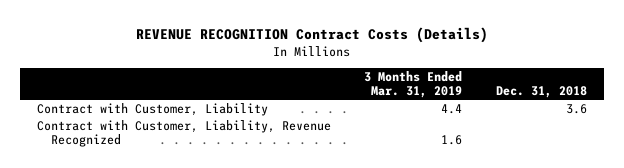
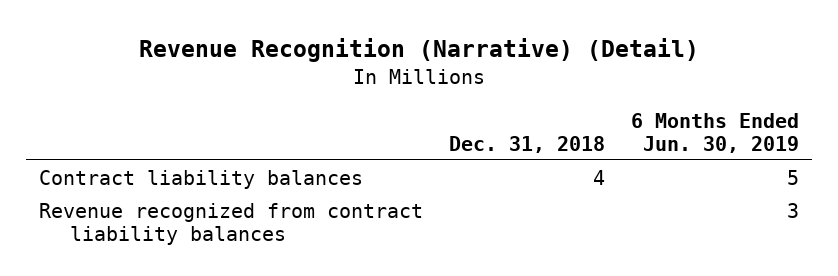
[135,27,488,44] REVENUE RECOGNITION Contract Costs (Details) -> [139,38,700,63] Revenue Recognition (Narrative) (Detail)
[364,70,463,98] 3 Months Ended Mar. 31, 2019 -> none
none -> [631,112,800,153] 6 Months Ended Jun. 30, 2019
[36,102,268,116] Contract with Customer, Liability -> [39,169,364,189] Contract liability balances
[565,103,587,114] 3.6 -> [593,169,606,185] 4
[36,119,331,148] Contract with Customer, Liability, Revenue Recognized -> [39,202,424,245] Revenue recognized from contract liability balances

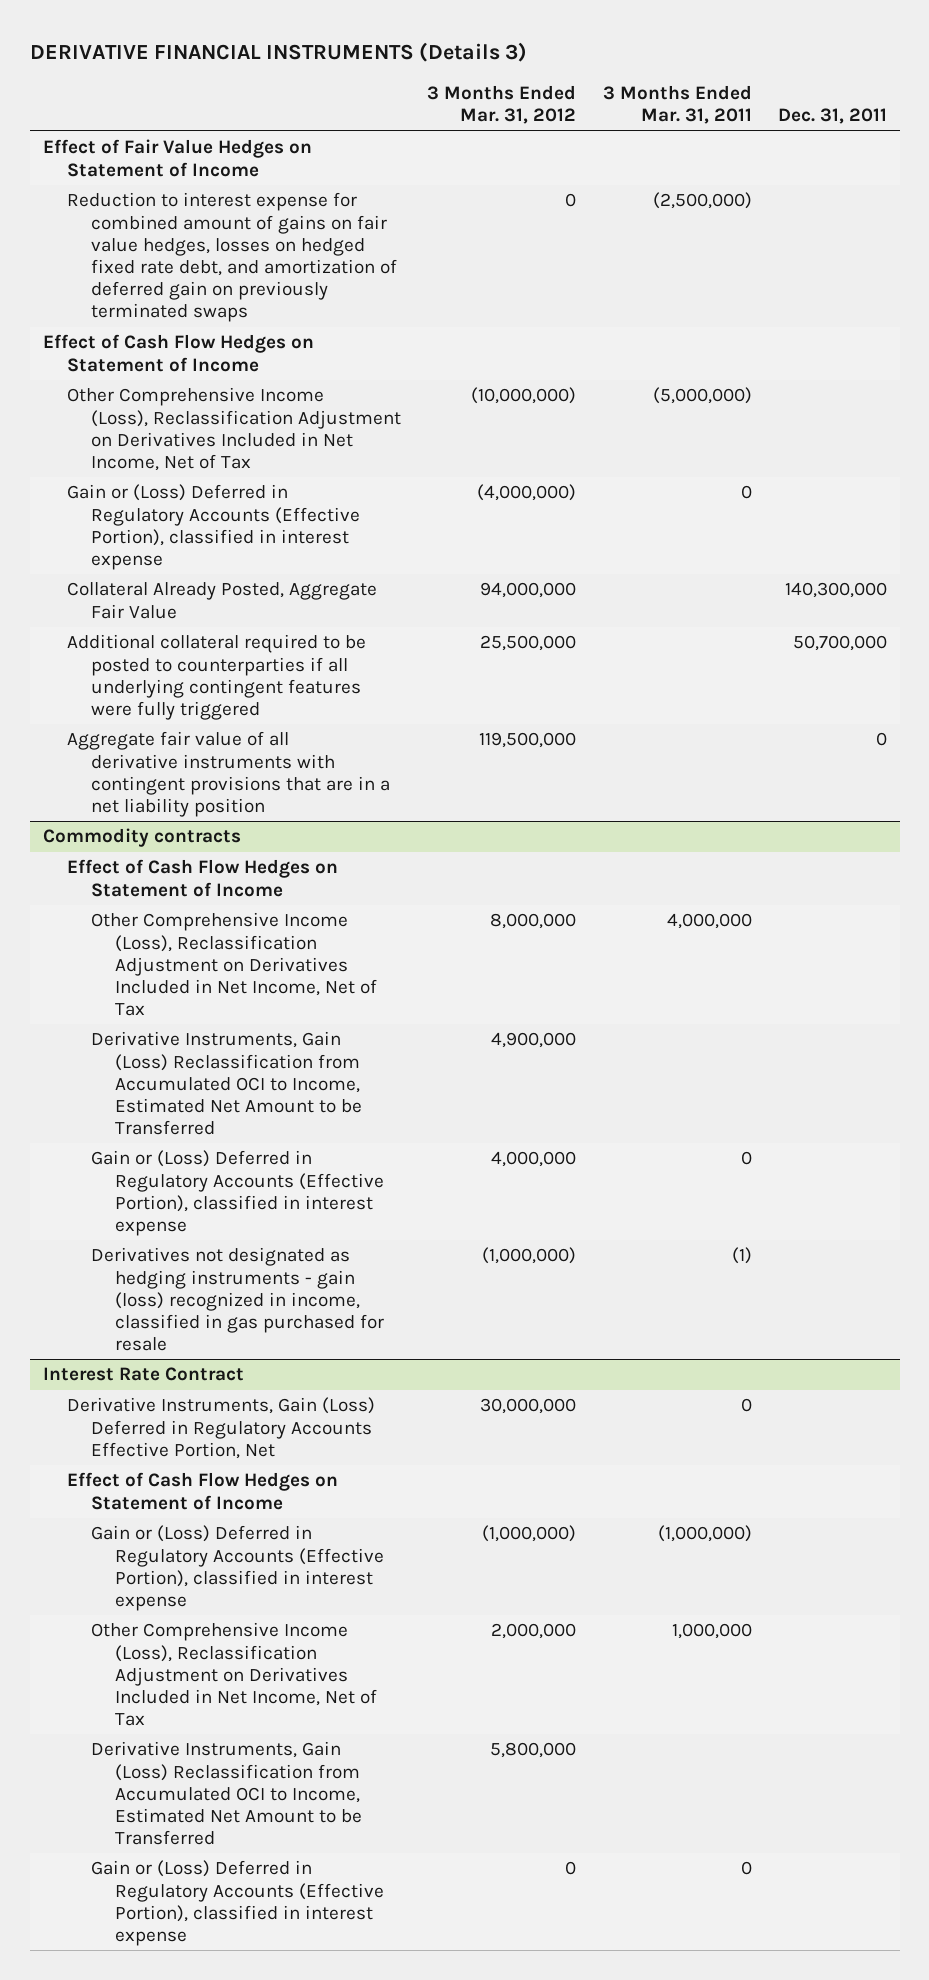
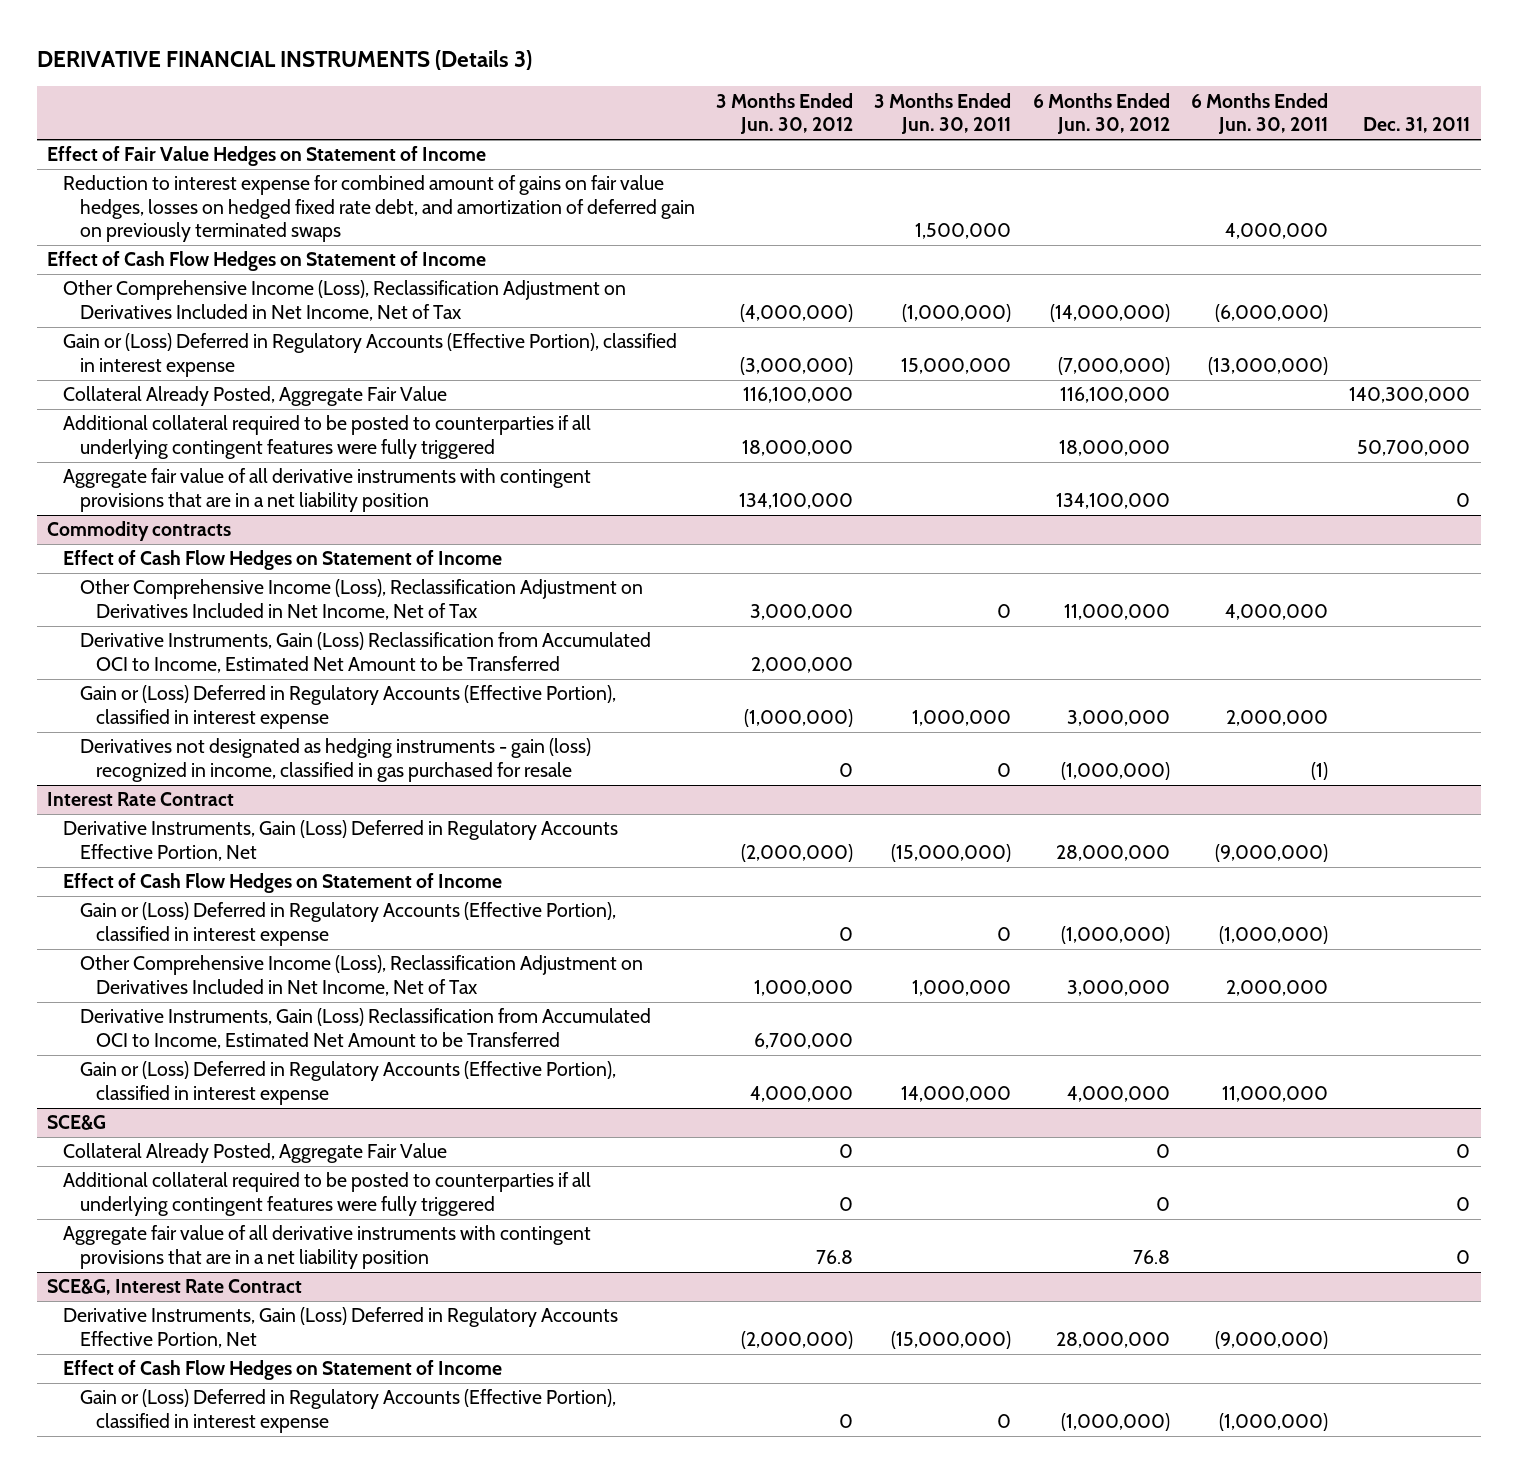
[427,85,577,125] 3 Months Ended Mar. 31, 2012 -> none
[602,85,752,125] 3 Months Ended Mar. 31, 2011 -> none
none -> [715,92,853,135] 3 Months Ended Jun. 30, 2012
none -> [874,92,1012,135] 3 Months Ended Jun. 30, 2011
none -> [1032,92,1170,135] 6 Months Ended Jun. 30, 2012
none -> [1190,92,1328,135] 6 Months Ended Jun. 30, 2011
none -> [47,1115,107,1131] SCE&G
none -> [63,1143,448,1164] Collateral Already Posted, Aggregate Fair Value
none -> [63,1172,592,1216] Additional collateral required to be posted to counterparties if all underlying contingent features were fully triggered
none -> [63,1225,592,1269] Aggregate fair value of all derivative instruments with contingent provisions that are in a net liability position
none -> [47,1279,303,1296] SCE&G, Interest Rate Contract
none -> [63,1307,619,1348] Derivative Instruments, Gain (Loss) Deferred in Regulatory Accounts Effective Portion, Net
none -> [63,1360,503,1381] Effect of Cash Flow Hedges on Statement of Income
none -> [79,1389,616,1433] Gain or (Loss) Deferred in Regulatory Accounts (Effective Portion), classified in interest expense

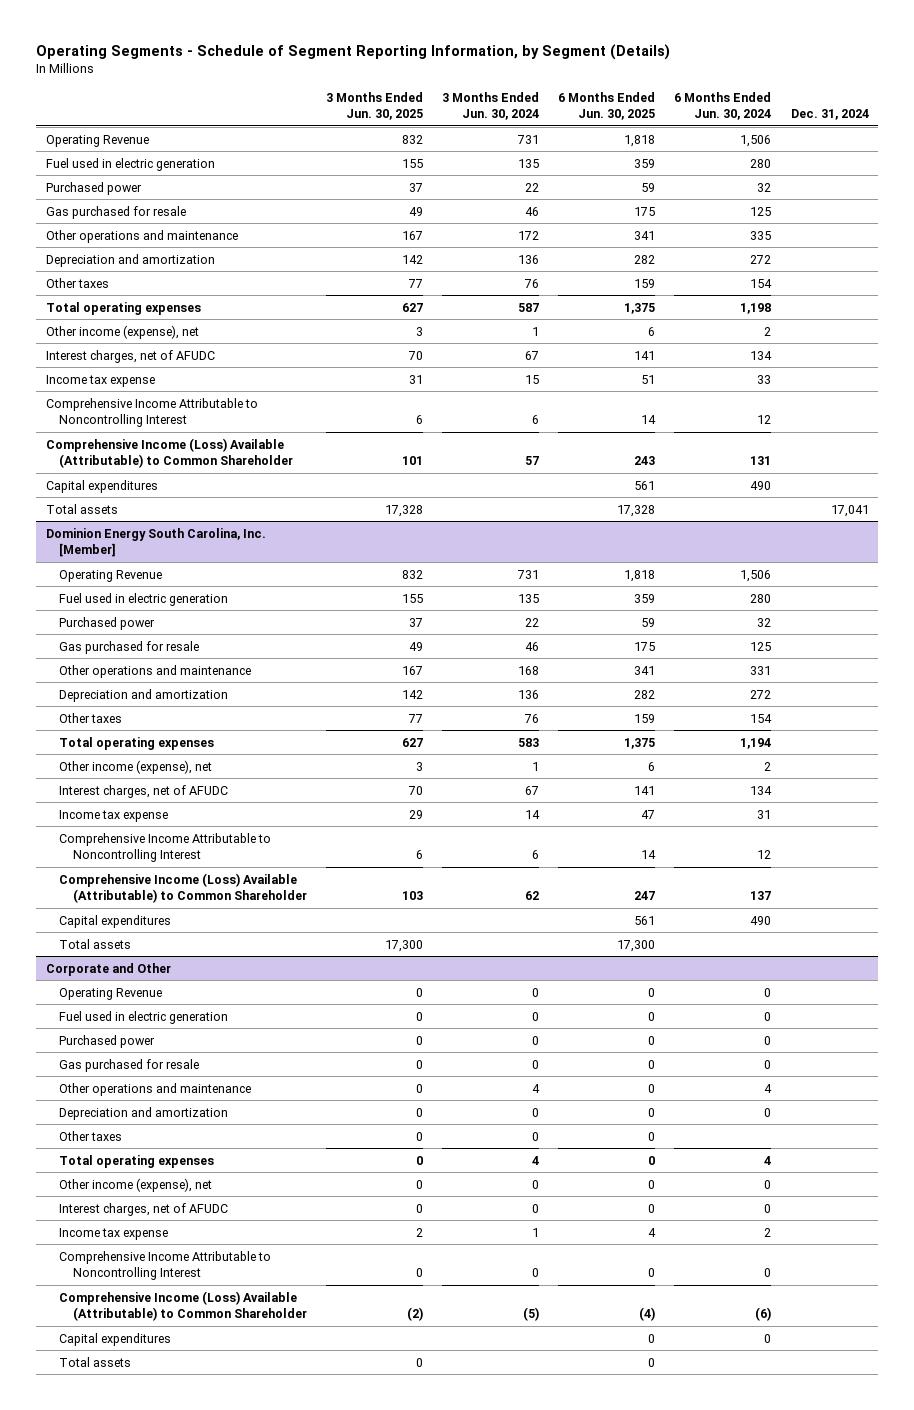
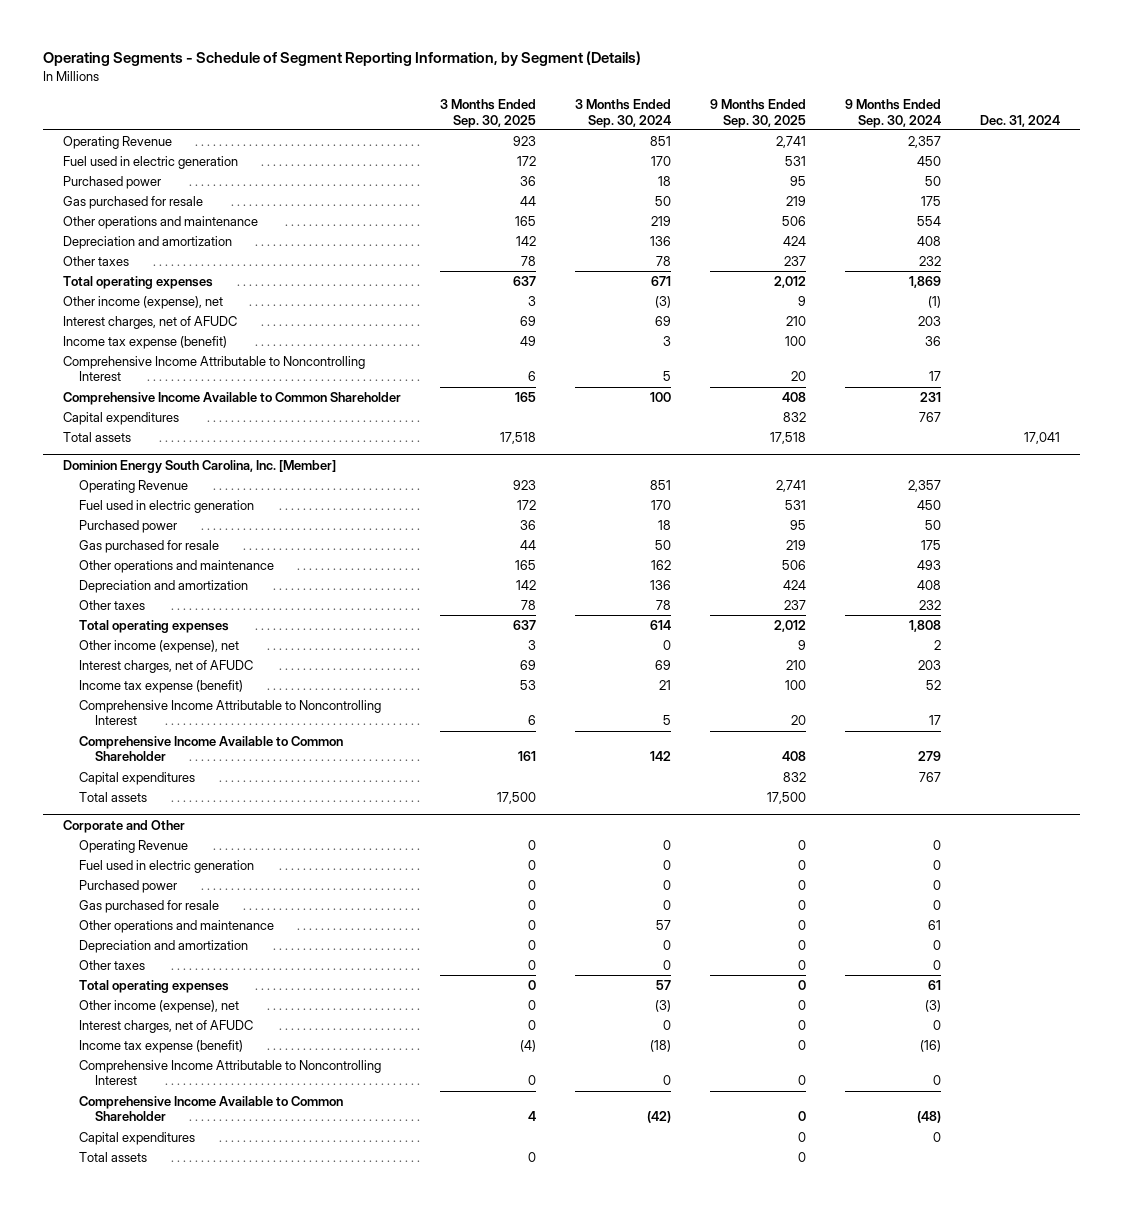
[325,91,423,121] 3 Months Ended Jun. 30, 2025 -> none
[442,91,540,121] 3 Months Ended Jun. 30, 2024 -> none
[558,91,656,121] 6 Months Ended Jun. 30, 2025 -> none
[674,91,772,121] 6 Months Ended Jun. 30, 2024 -> none
none -> [439,98,536,128] 3 Months Ended Sep. 30, 2025
none -> [574,98,671,128] 3 Months Ended Sep. 30, 2024
none -> [710,98,807,128] 9 Months Ended Sep. 30, 2025
none -> [845,98,942,128] 9 Months Ended Sep. 30, 2024
[45,374,155,387] Income tax expense -> [62,335,227,349] Income tax expense (benefit)
[45,437,294,468] Comprehensive Income (Loss) Available (Attributable) to Common Shareholder -> [62,391,401,405] Comprehensive Income Available to Common Shareholder
[59,809,169,822] Income tax expense -> [78,679,243,693] Income tax expense (benefit)
[59,872,307,903] Comprehensive Income (Loss) Available (Attributable) to Common Shareholder -> [78,735,343,762] Comprehensive Income Available to Common Shareholder
[59,1227,169,1240] Income tax expense -> [78,1039,243,1053] Income tax expense (benefit)
[59,1290,307,1321] Comprehensive Income (Loss) Available (Attributable) to Common Shareholder -> [78,1095,343,1122] Comprehensive Income Available to Common Shareholder

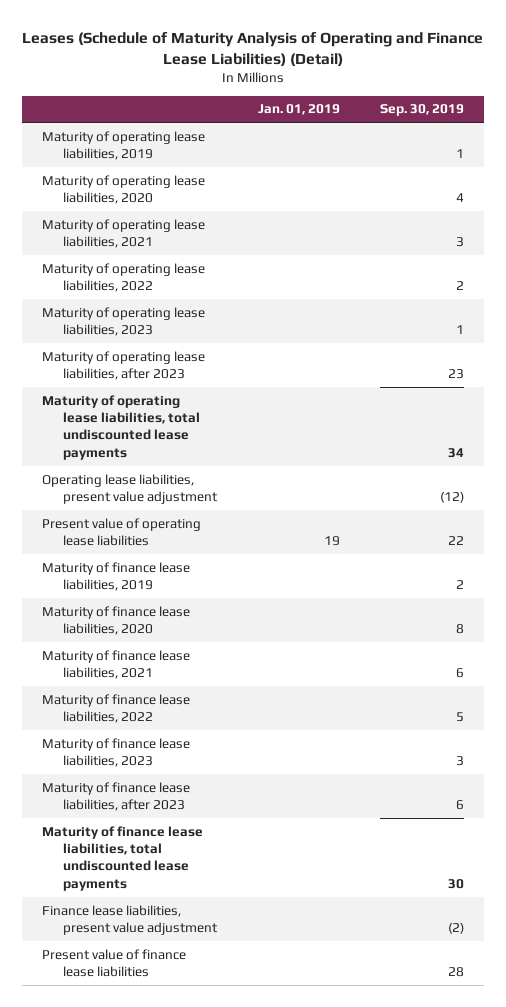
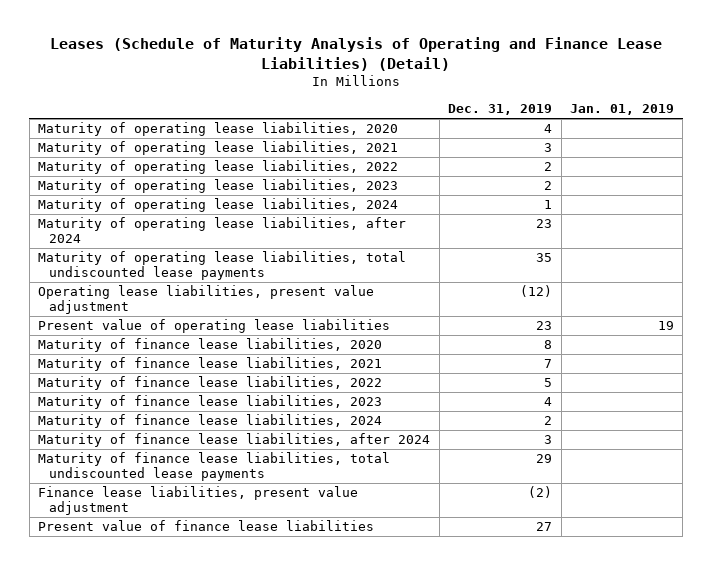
[380,104,465,117] Sep. 30, 2019 -> none
none -> [448,104,553,116] Dec. 31, 2019
[42,130,206,161] Maturity of operating lease liabilities, 2019 -> none
none -> [38,198,399,213] Maturity of operating lease liabilities, 2024
[42,350,206,381] Maturity of operating lease liabilities, after 2023 -> [38,217,407,244] Maturity of operating lease liabilities, after 2024
[42,561,191,592] Maturity of finance lease liabilities, 2019 -> none
none -> [38,414,383,429] Maturity of finance lease liabilities, 2024
[42,781,191,812] Maturity of finance lease liabilities, after 2023 -> [38,433,431,448] Maturity of finance lease liabilities, after 2024

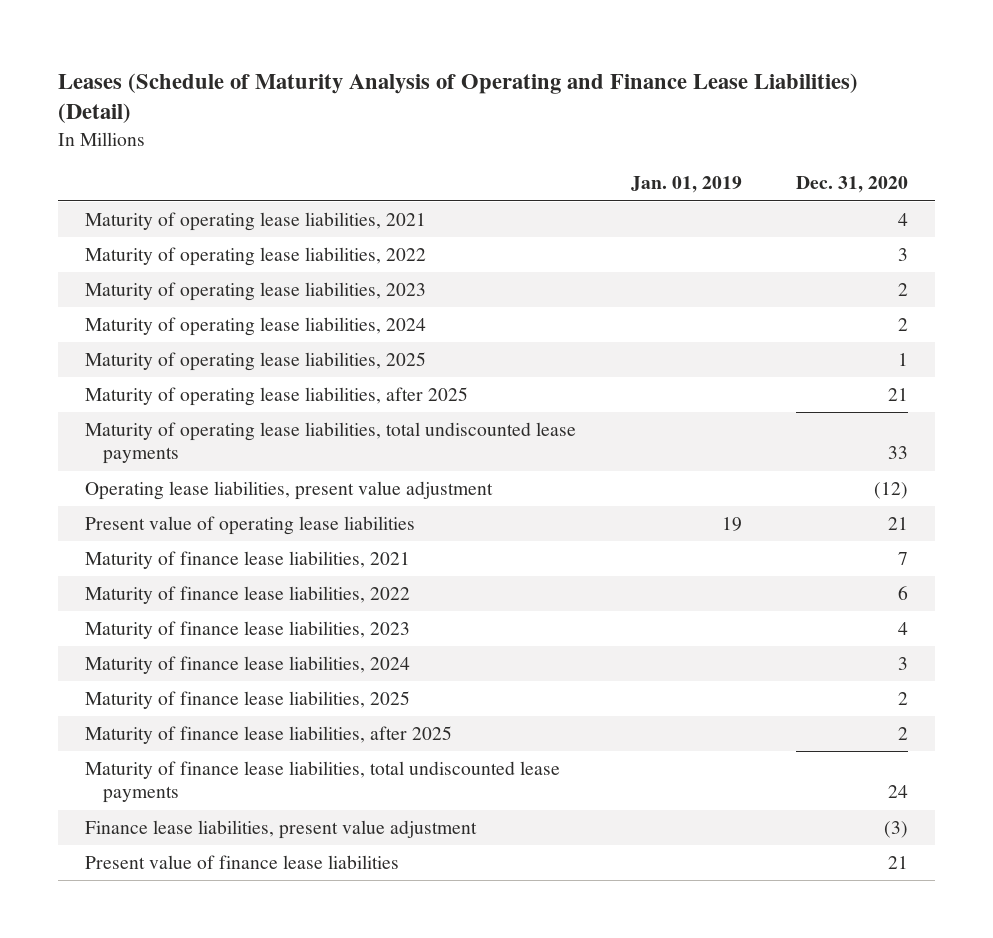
[448,104,553,116] Dec. 31, 2019 -> none
none -> [795,176,908,194] Dec. 31, 2020
[38,122,399,137] Maturity of operating lease liabilities, 2020 -> none
none -> [85,352,427,372] Maturity of operating lease liabilities, 2025
[38,217,407,244] Maturity of operating lease liabilities, after 2024 -> [85,387,469,407] Maturity of operating lease liabilities, after 2025
[38,338,383,353] Maturity of finance lease liabilities, 2020 -> none
none -> [85,691,411,710] Maturity of finance lease liabilities, 2025
[38,433,431,448] Maturity of finance lease liabilities, after 2024 -> [85,726,453,745] Maturity of finance lease liabilities, after 2025

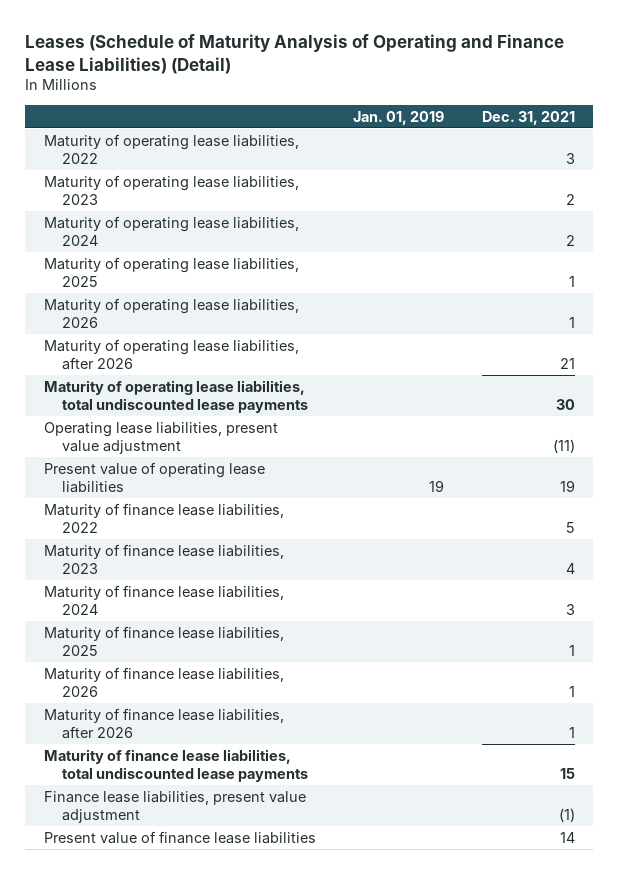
[795,176,908,194] Dec. 31, 2020 -> none
none -> [481,110,575,125] Dec. 31, 2021
[85,212,427,232] Maturity of operating lease liabilities, 2021 -> none
none -> [43,297,299,328] Maturity of operating lease liabilities, 2026
[85,387,469,407] Maturity of operating lease liabilities, after 2025 -> [43,338,299,370] Maturity of operating lease liabilities, after 2026
[85,551,411,570] Maturity of finance lease liabilities, 2021 -> none
none -> [43,666,284,697] Maturity of finance lease liabilities, 2026
[85,726,453,745] Maturity of finance lease liabilities, after 2025 -> [43,707,284,739] Maturity of finance lease liabilities, after 2026

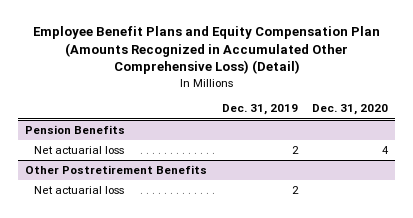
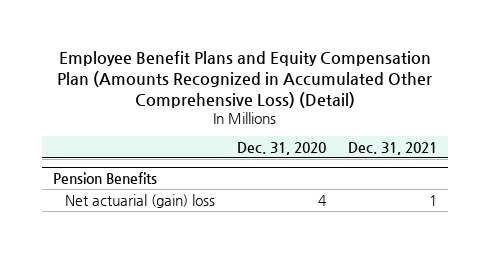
[221,104,298,116] Dec. 31, 2019 -> none
none -> [347,141,437,155] Dec. 31, 2021
[25,165,208,175] Other Postretirement Benefits -> none
[33,186,124,195] Net actuarial loss -> none
[33,146,124,155] Net actuarial loss -> [65,193,216,208] Net actuarial (gain) loss

